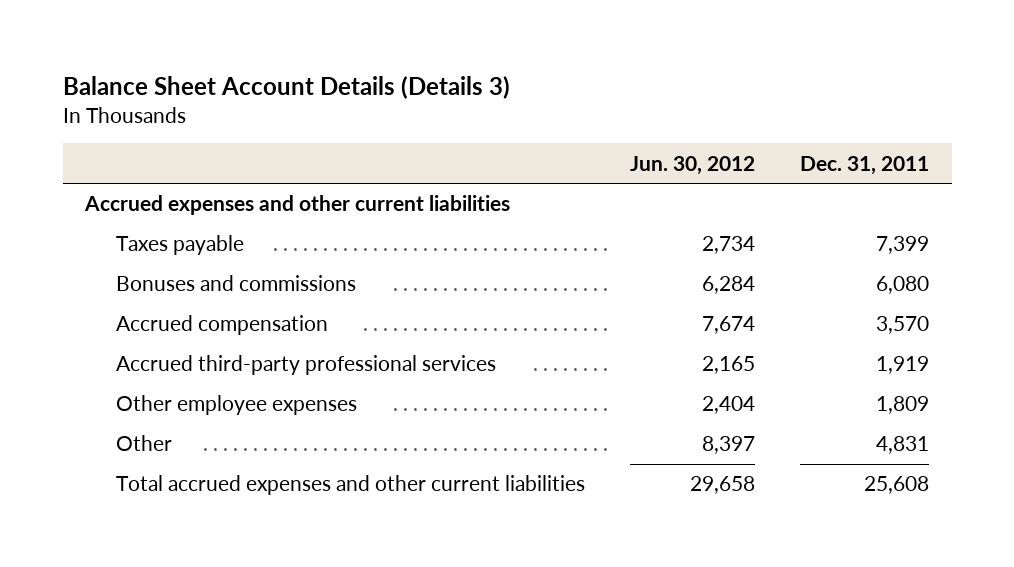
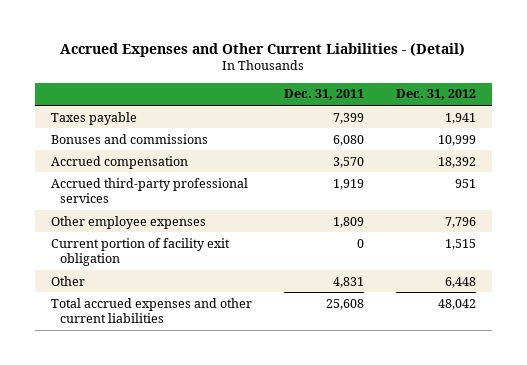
[62,75,510,99] Balance Sheet Account Details (Details 3) -> [60,42,466,57] Accrued Expenses and Other Current Liabilities - (Detail)
[630,155,756,175] Jun. 30, 2012 -> none
none -> [396,89,477,101] Dec. 31, 2012
[84,195,511,216] Accrued expenses and other current liabilities -> none
none -> [50,237,230,267] Current portion of facility exit obligation

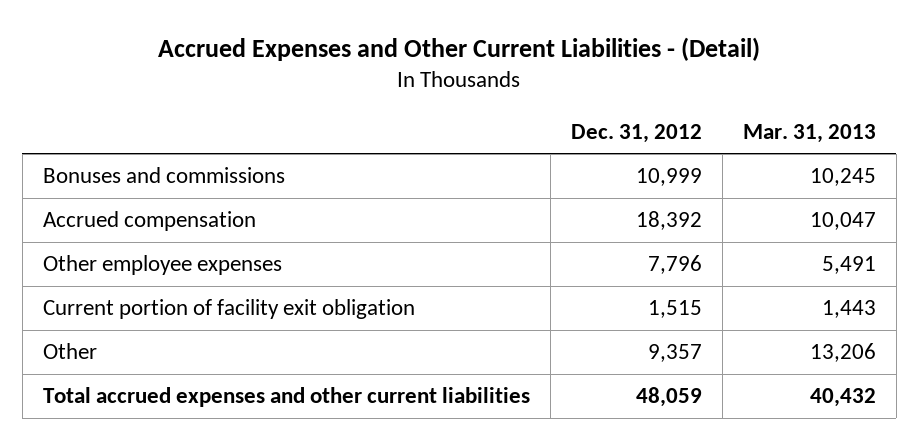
[283,89,364,101] Dec. 31, 2011 -> none
none -> [742,123,876,143] Mar. 31, 2013
[50,111,137,125] Taxes payable -> none
[50,177,248,204] Accrued third-party professional services -> none
[445,276,477,288] 6,448 -> [647,344,702,363] 9,357
[438,298,477,310] 48,042 -> [635,387,702,408] 48,059

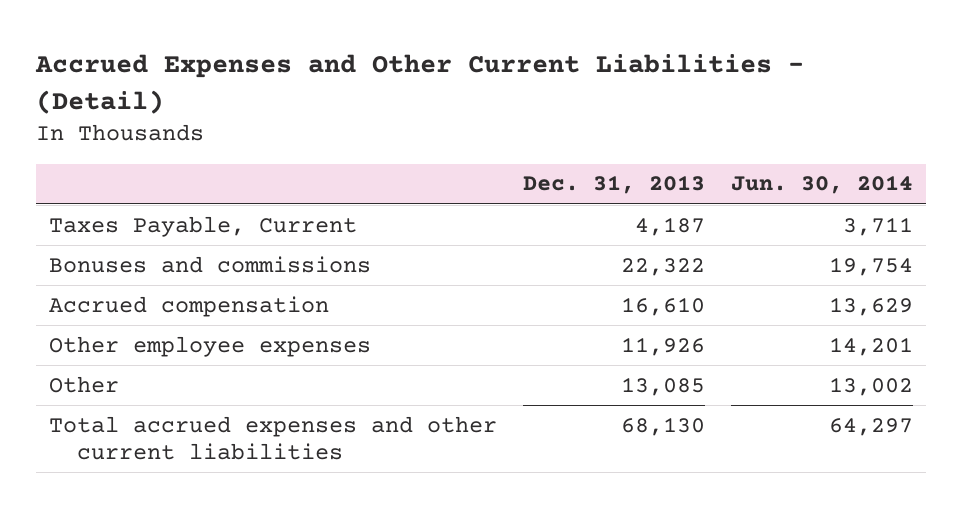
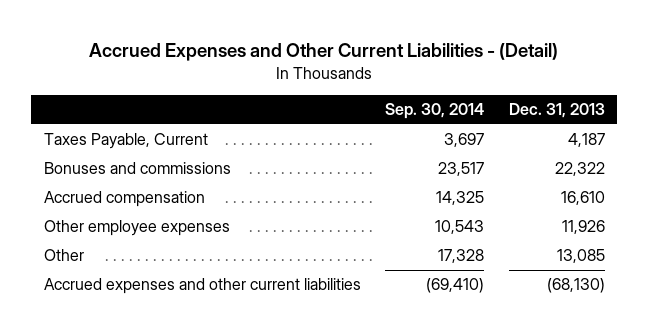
[731,175,914,195] Jun. 30, 2014 -> none
none -> [385,103,485,120] Sep. 30, 2014
[48,415,497,461] Total accrued expenses and other current liabilities -> [43,278,361,295] Accrued expenses and other current liabilities
[621,416,706,436] 68,130 -> [547,278,606,294] (68,130)

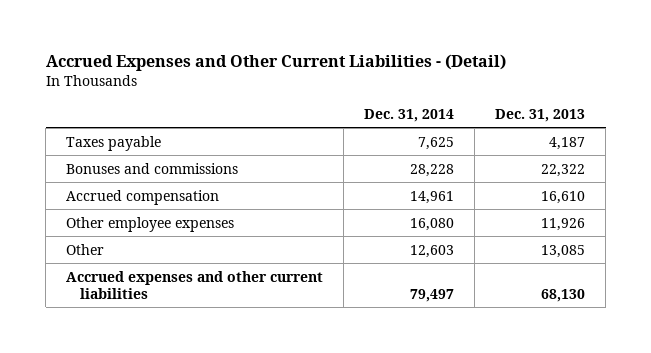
[385,103,485,120] Sep. 30, 2014 -> none
none -> [364,108,455,122] Dec. 31, 2014
[43,133,208,150] Taxes Payable, Current -> [66,135,162,151] Taxes payable
[547,278,606,294] (68,130) -> [541,288,586,302] 68,130

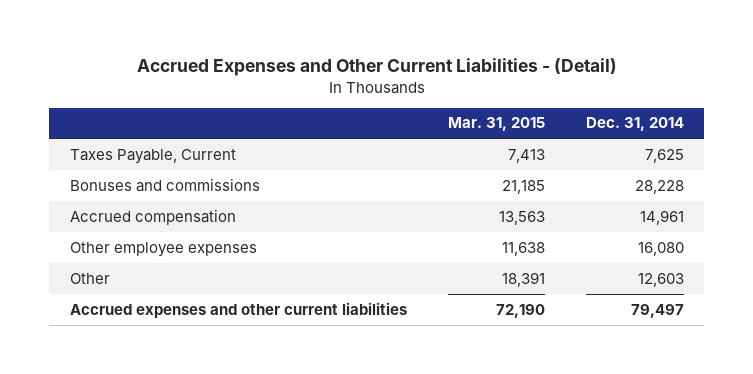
[495,108,586,122] Dec. 31, 2013 -> none
none -> [447,117,545,132] Mar. 31, 2015
[66,135,162,151] Taxes payable -> [69,148,236,164] Taxes Payable, Current

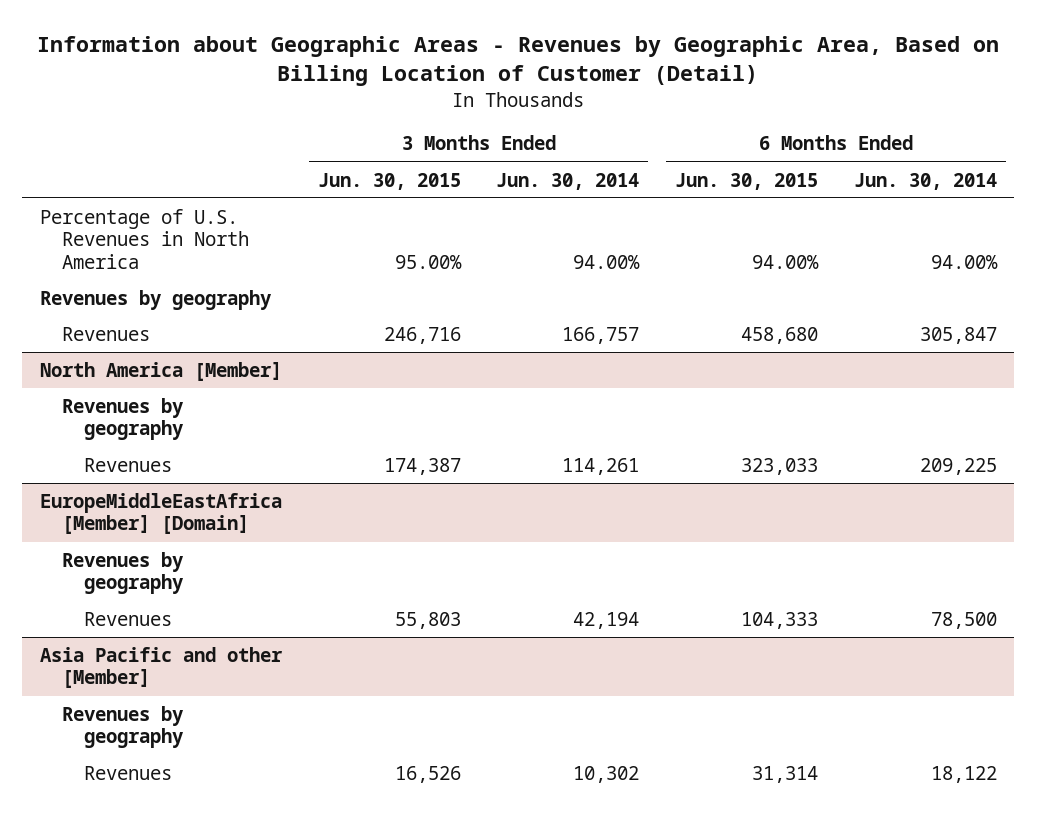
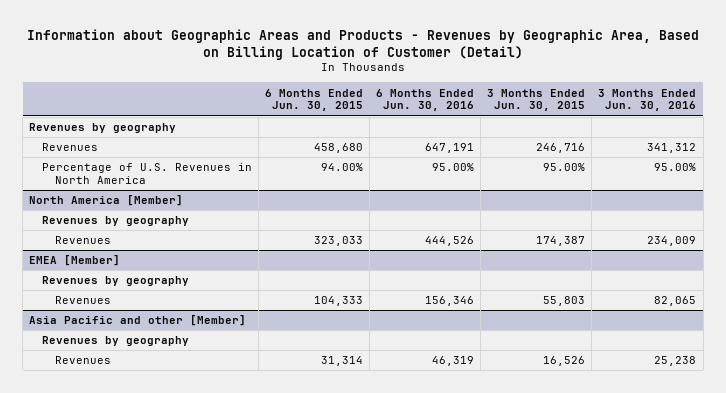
[37,35,1000,87] Information about Geographic Areas - Revenues by Geographic Area, Based on Billing Location of Customer (Detail) -> [26,28,699,60] Information about Geographic Areas and Products - Revenues by Geographic Area, Based on Billing Location of Customer (Detail)
[496,172,640,190] Jun. 30, 2014 -> none
[853,172,997,190] Jun. 30, 2014 -> none
none -> [376,88,475,112] 6 Months Ended Jun. 30, 2016
none -> [598,88,697,112] 3 Months Ended Jun. 30, 2016
[40,208,249,269] Percentage of U.S. Revenues in North America -> [42,163,253,184] Percentage of U.S. Revenues in North America
[40,492,283,535] EuropeMiddleEastAfrica [Member] [Domain] -> none
none -> [29,255,121,267] EMEA [Member]

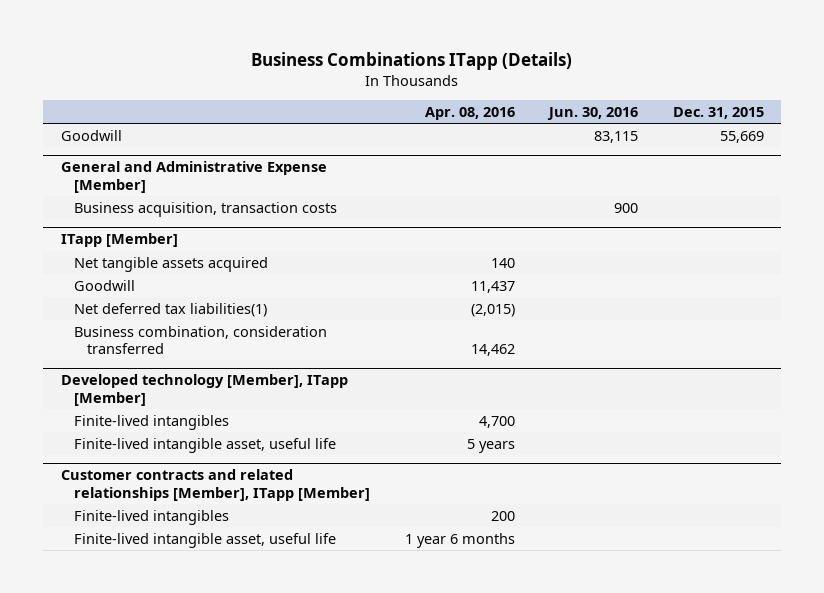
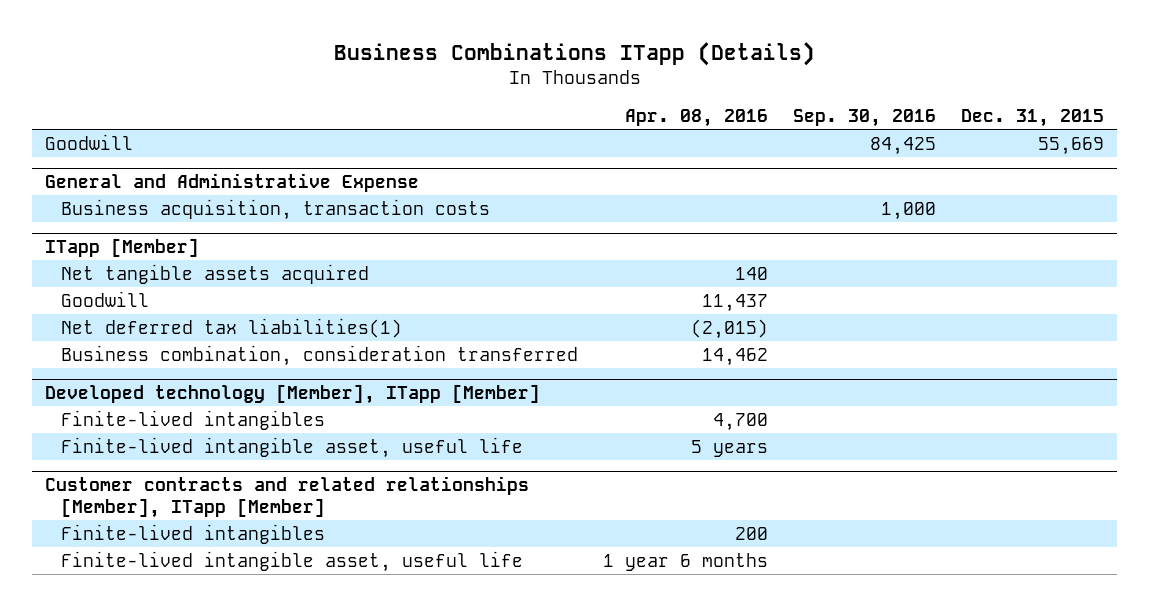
[547,107,639,121] Jun. 30, 2016 -> none
none -> [793,108,937,127] Sep. 30, 2016
[60,161,327,193] General and Administrative Expense [Member] -> [44,172,419,192] General and Administrative Expense

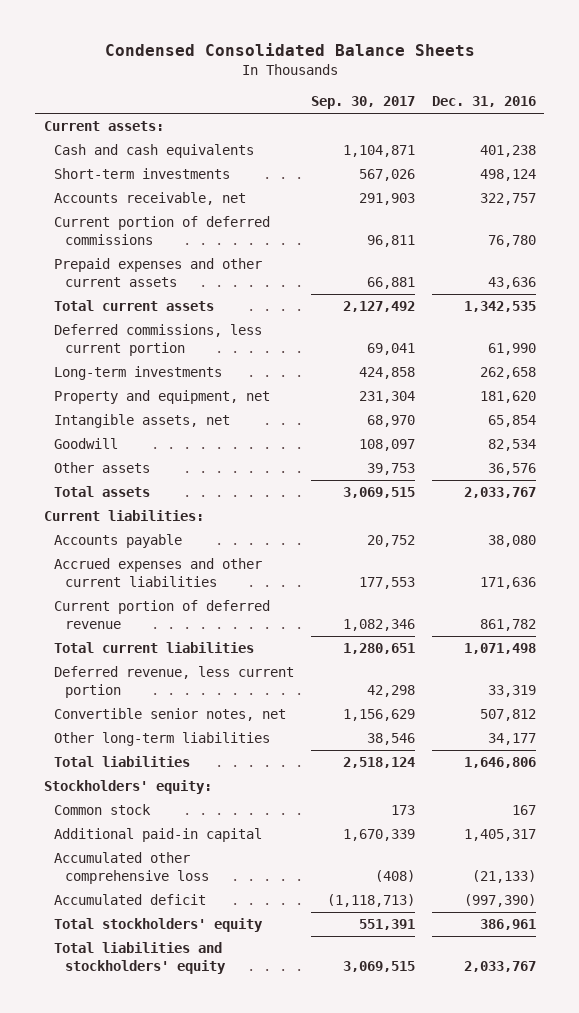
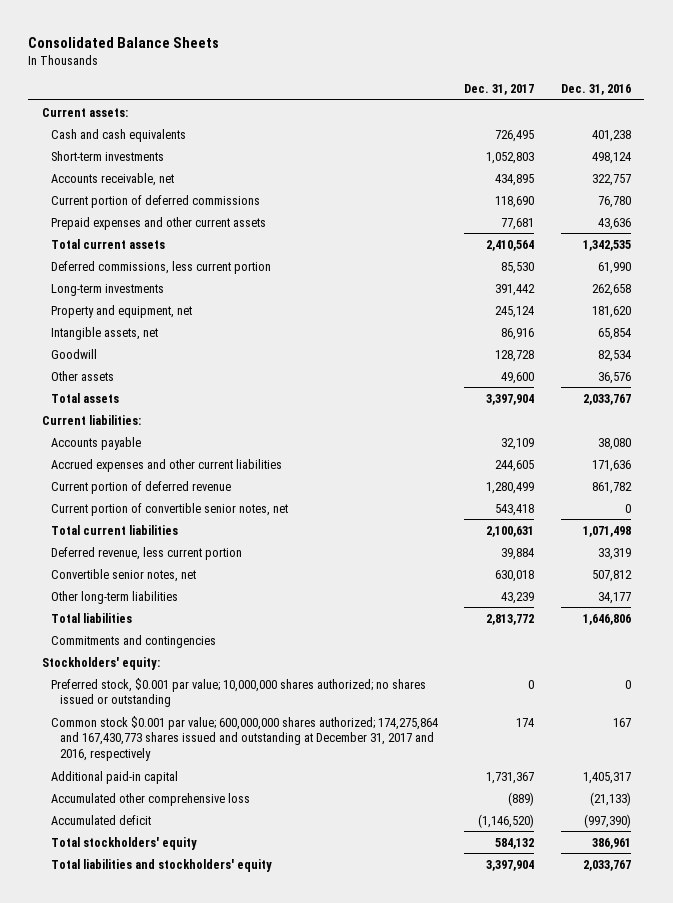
[104,43,475,57] Condensed Consolidated Balance Sheets -> [28,36,220,48] Consolidated Balance Sheets
[311,95,416,109] Sep. 30, 2017 -> none
none -> [464,84,535,96] Dec. 31, 2017
none -> [50,502,288,516] Current portion of convertible senior notes, net
none -> [50,634,216,648] Commitments and contingencies
none -> [50,677,426,708] Preferred stock, $0.001 par value; 10,000,000 shares authorized; no shares issued or outstanding
[54,804,152,816] Common stock -> [50,715,438,761] Common stock $0.001 par value; 600,000,000 shares authorized; 174,275,864 and 167,430,773 shares issued and outstanding at December 31, 2017 and 2016, respectively

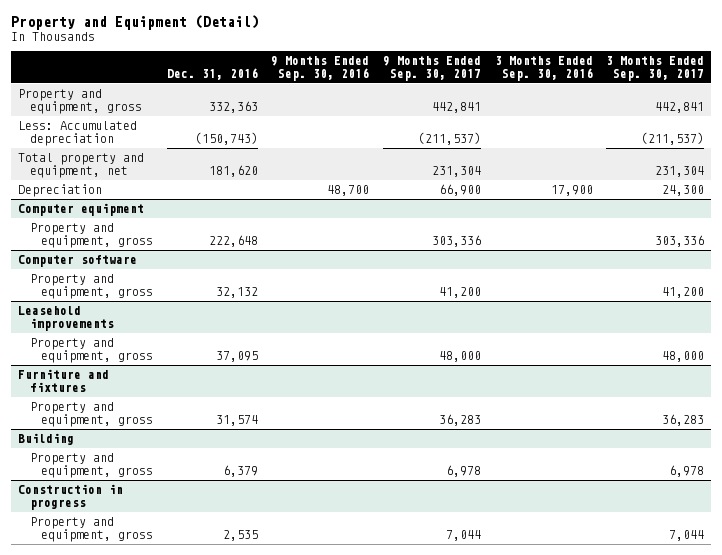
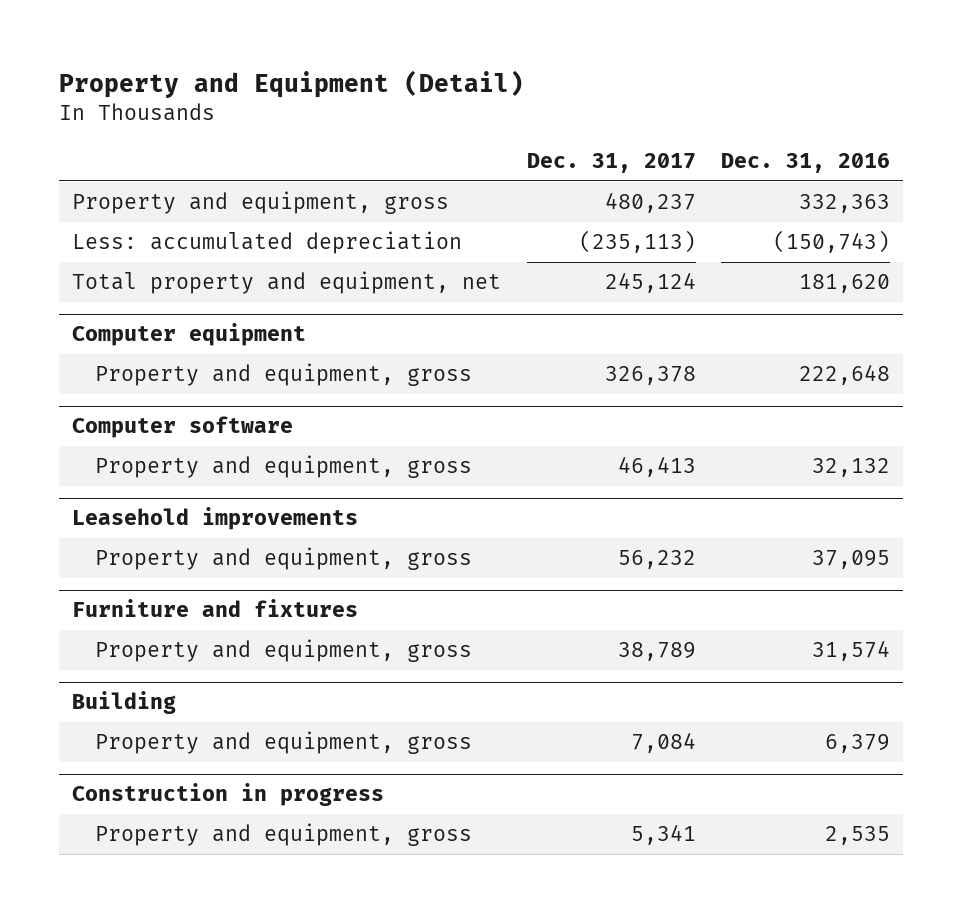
[271,56,370,82] 9 Months Ended Sep. 30, 2016 -> none
[382,56,481,82] 9 Months Ended Sep. 30, 2017 -> none
[494,56,593,82] 3 Months Ended Sep. 30, 2016 -> none
[606,56,705,82] 3 Months Ended Sep. 30, 2017 -> none
none -> [526,152,696,173] Dec. 31, 2017
[17,121,137,147] Less: Accumulated depreciation -> [72,231,463,255] Less: accumulated depreciation
[17,184,102,198] Depreciation -> none

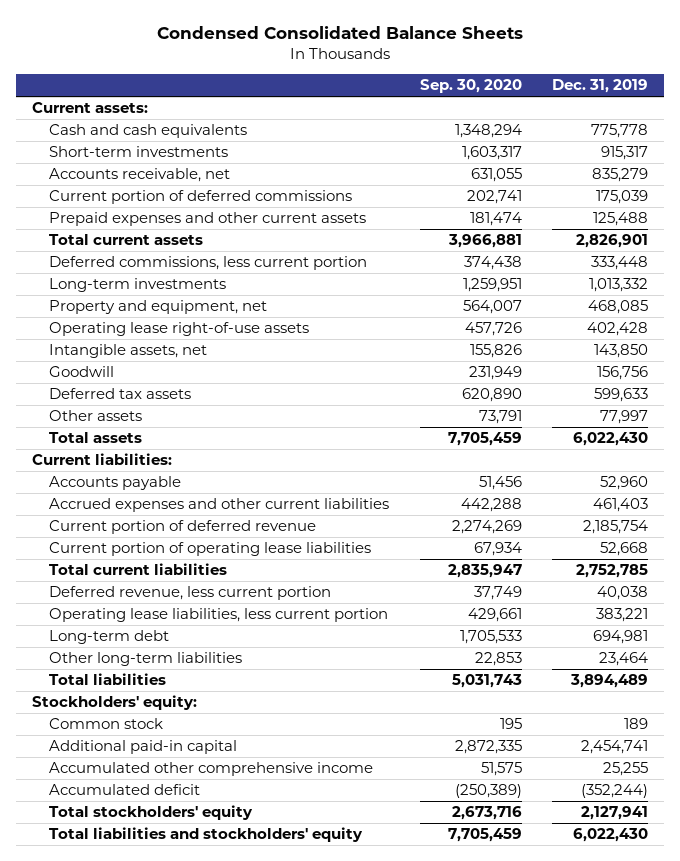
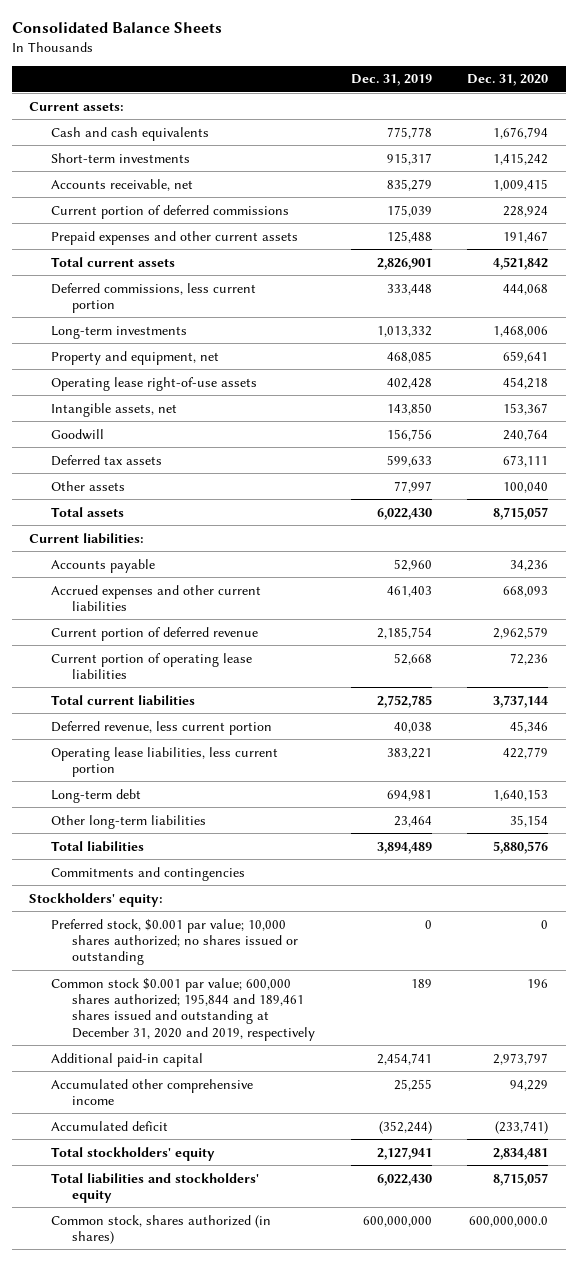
[157,26,524,40] Condensed Consolidated Balance Sheets -> [11,22,222,34] Consolidated Balance Sheets
[419,79,522,94] Sep. 30, 2020 -> none
none -> [467,74,549,87] Dec. 31, 2020
none -> [50,866,245,881] Commitments and contingencies
none -> [50,918,299,966] Preferred stock, $0.001 par value; 10,000 shares authorized; no shares issued or outstanding
[48,718,163,730] Common stock -> [50,977,316,1041] Common stock $0.001 par value; 600,000 shares authorized; 195,844 and 189,461 shares issued and outstanding at December 31, 2020 and 2019, respectively
none -> [50,1214,271,1244] Common stock, shares authorized (in shares)

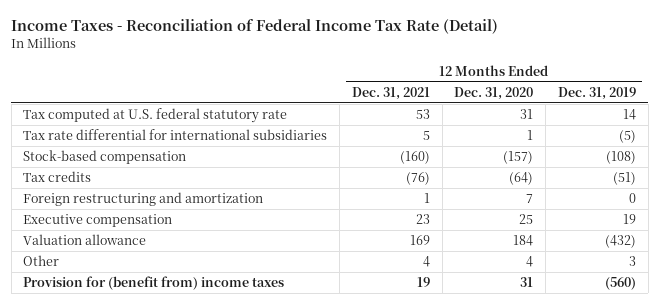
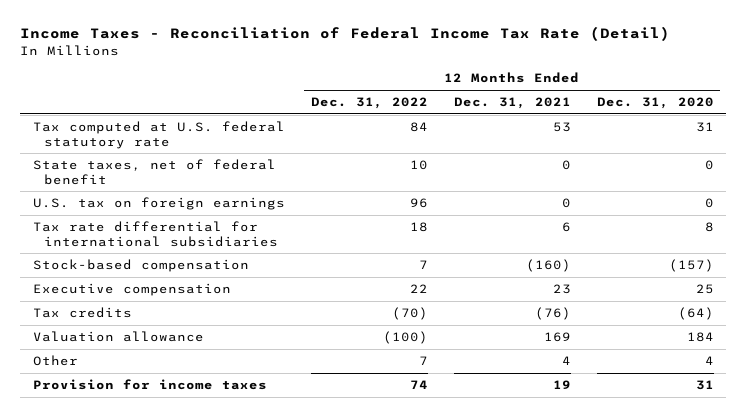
[558,86,637,100] Dec. 31, 2019 -> none
none -> [310,97,428,110] Dec. 31, 2022
none -> [32,159,276,185] State taxes, net of federal benefit
none -> [32,197,285,211] U.S. tax on foreign earnings
[422,131,430,141] 5 -> [561,222,571,233] 6
[527,130,534,141] 1 -> [704,222,714,233] 8
[23,192,264,207] Foreign restructuring and amortization -> none
[23,171,92,183] Tax credits -> [32,307,132,319] Tax credits
[23,276,285,291] Provision for (benefit from) income taxes -> [32,379,267,391] Provision for income taxes

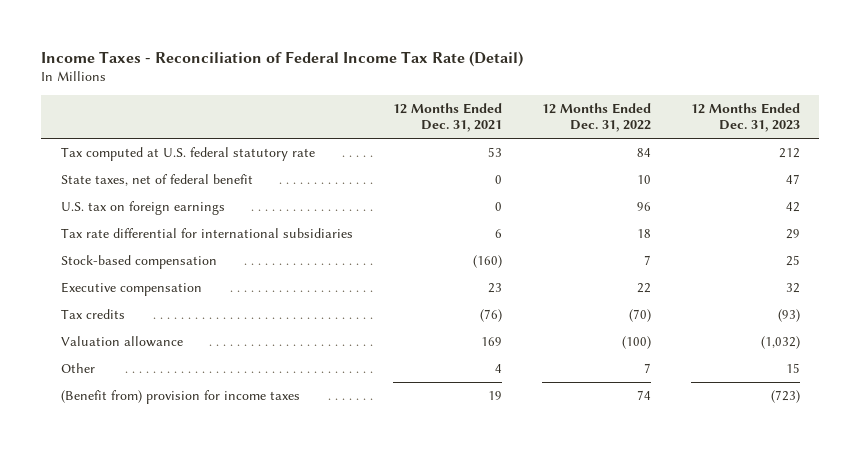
[596,97,714,110] Dec. 31, 2020 -> none
none -> [690,103,800,133] 12 Months Ended Dec. 31, 2023
[32,379,267,391] Provision for income taxes -> [61,390,301,405] (Benefit from) provision for income taxes

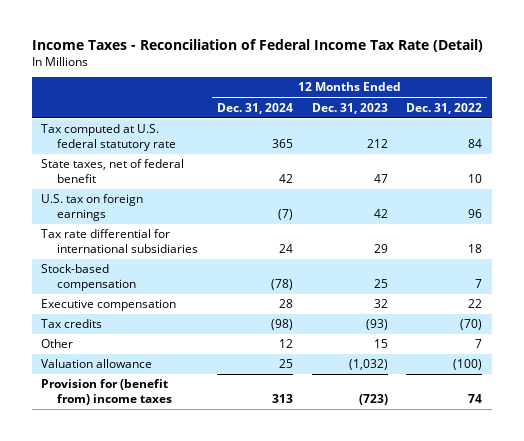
[392,103,502,133] 12 Months Ended Dec. 31, 2021 -> none
none -> [216,102,293,114] Dec. 31, 2024
[61,336,184,348] Valuation allowance -> [41,359,153,369] Valuation allowance
[61,390,301,405] (Benefit from) provision for income taxes -> [41,379,173,405] Provision for (benefit from) income taxes

